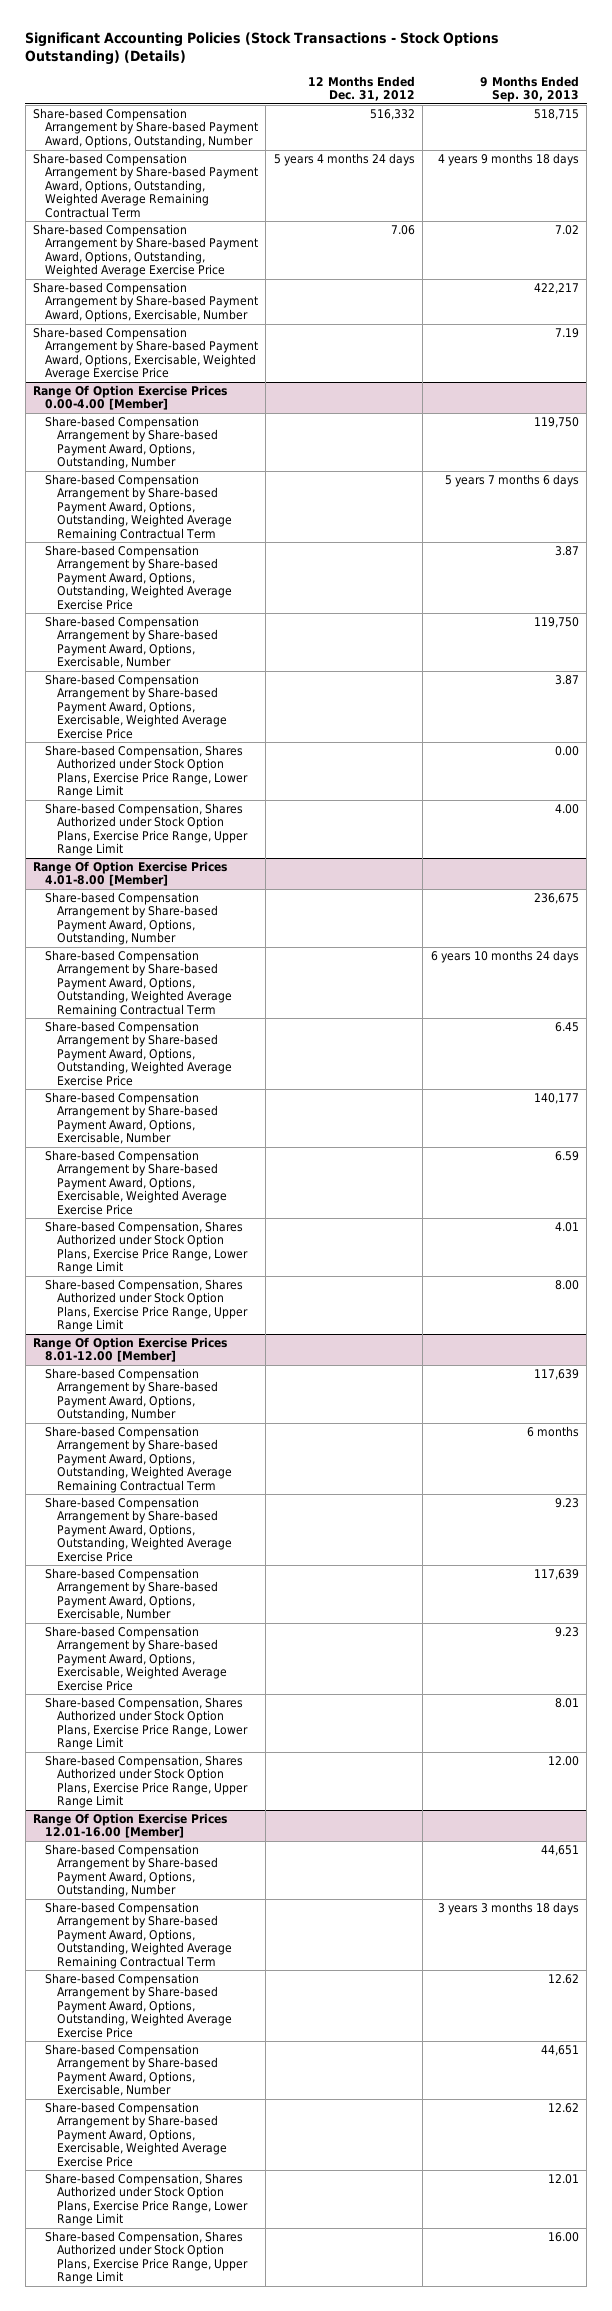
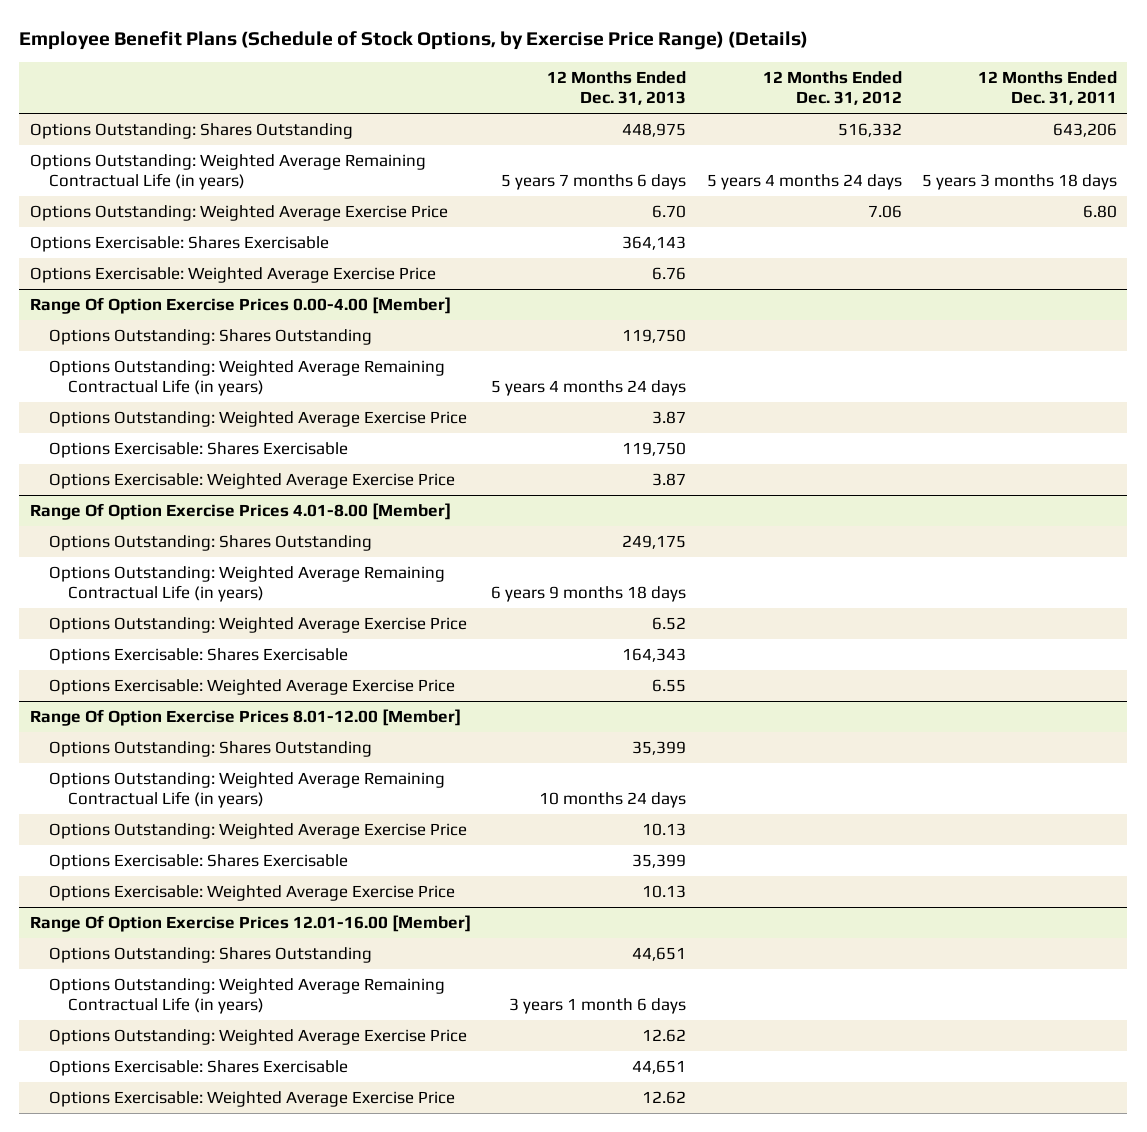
[25,31,500,65] Significant Accounting Policies (Stock Transactions - Stock Options Outstanding) (Details) -> [19,31,809,51] Employee Benefit Plans (Schedule of Stock Options, by Exercise Price Range) (Details)
[479,75,579,102] 9 Months Ended Sep. 30, 2013 -> none
none -> [547,71,687,106] 12 Months Ended Dec. 31, 2013
none -> [977,71,1117,106] 12 Months Ended Dec. 31, 2011
[33,108,258,148] Share-based Compensation Arrangement by Share-based Payment Award, Options, Outstanding, Number -> [29,123,353,140] Options Outstanding: Shares Outstanding
[33,153,258,218] Share-based Compensation Arrangement by Share-based Payment Award, Options, Outstanding, Weighted Average Remaining Contractual Term -> [29,154,426,191] Options Outstanding: Weighted Average Remaining Contractual Life (in years)
[33,224,258,278] Share-based Compensation Arrangement by Share-based Payment Award, Options, Outstanding, Weighted Average Exercise Price -> [29,205,448,222] Options Outstanding: Weighted Average Exercise Price
[33,282,258,322] Share-based Compensation Arrangement by Share-based Payment Award, Options, Exercisable, Number -> [29,236,329,253] Options Exercisable: Shares Exercisable
[33,327,258,381] Share-based Compensation Arrangement by Share-based Payment Award, Options, Exercisable, Weighted Average Exercise Price -> [29,267,436,284] Options Exercisable: Weighted Average Exercise Price
[44,745,248,799] Share-based Compensation, Shares Authorized under Stock Option Plans, Exercise Price Range, Lower Range Limit -> none
[44,803,248,857] Share-based Compensation, Shares Authorized under Stock Option Plans, Exercise Price Range, Upper Range Limit -> none
[44,416,218,470] Share-based Compensation Arrangement by Share-based Payment Award, Options, Outstanding, Number -> [48,329,372,346] Options Outstanding: Shares Outstanding
[44,474,232,541] Share-based Compensation Arrangement by Share-based Payment Award, Options, Outstanding, Weighted Average Remaining Contractual Term -> [48,360,445,397] Options Outstanding: Weighted Average Remaining Contractual Life (in years)
[44,545,232,610] Share-based Compensation Arrangement by Share-based Payment Award, Options, Outstanding, Weighted Average Exercise Price -> [48,411,467,428] Options Outstanding: Weighted Average Exercise Price
[44,616,218,669] Share-based Compensation Arrangement by Share-based Payment Award, Options, Exercisable, Number -> [48,442,348,459] Options Exercisable: Shares Exercisable
[44,674,227,739] Share-based Compensation Arrangement by Share-based Payment Award, Options, Exercisable, Weighted Average Exercise Price -> [48,473,455,490] Options Exercisable: Weighted Average Exercise Price
[44,1221,248,1275] Share-based Compensation, Shares Authorized under Stock Option Plans, Exercise Price Range, Lower Range Limit -> none
[44,1279,248,1333] Share-based Compensation, Shares Authorized under Stock Option Plans, Exercise Price Range, Upper Range Limit -> none
[44,892,218,946] Share-based Compensation Arrangement by Share-based Payment Award, Options, Outstanding, Number -> [48,535,372,552] Options Outstanding: Shares Outstanding
[44,950,232,1017] Share-based Compensation Arrangement by Share-based Payment Award, Options, Outstanding, Weighted Average Remaining Contractual Term -> [48,566,445,603] Options Outstanding: Weighted Average Remaining Contractual Life (in years)
[44,1021,232,1086] Share-based Compensation Arrangement by Share-based Payment Award, Options, Outstanding, Weighted Average Exercise Price -> [48,617,467,634] Options Outstanding: Weighted Average Exercise Price
[44,1092,218,1145] Share-based Compensation Arrangement by Share-based Payment Award, Options, Exercisable, Number -> [48,648,348,665] Options Exercisable: Shares Exercisable
[44,1150,227,1215] Share-based Compensation Arrangement by Share-based Payment Award, Options, Exercisable, Weighted Average Exercise Price -> [48,679,455,696] Options Exercisable: Weighted Average Exercise Price
[44,1697,248,1751] Share-based Compensation, Shares Authorized under Stock Option Plans, Exercise Price Range, Lower Range Limit -> none
[44,1755,248,1809] Share-based Compensation, Shares Authorized under Stock Option Plans, Exercise Price Range, Upper Range Limit -> none
[44,1368,218,1422] Share-based Compensation Arrangement by Share-based Payment Award, Options, Outstanding, Number -> [48,741,372,758] Options Outstanding: Shares Outstanding
[44,1426,232,1493] Share-based Compensation Arrangement by Share-based Payment Award, Options, Outstanding, Weighted Average Remaining Contractual Term -> [48,772,445,809] Options Outstanding: Weighted Average Remaining Contractual Life (in years)
[44,1497,232,1562] Share-based Compensation Arrangement by Share-based Payment Award, Options, Outstanding, Weighted Average Exercise Price -> [48,823,467,840] Options Outstanding: Weighted Average Exercise Price
[44,1568,218,1621] Share-based Compensation Arrangement by Share-based Payment Award, Options, Exercisable, Number -> [48,854,348,871] Options Exercisable: Shares Exercisable
[44,1626,227,1691] Share-based Compensation Arrangement by Share-based Payment Award, Options, Exercisable, Weighted Average Exercise Price -> [48,885,455,902] Options Exercisable: Weighted Average Exercise Price
[44,2173,248,2227] Share-based Compensation, Shares Authorized under Stock Option Plans, Exercise Price Range, Lower Range Limit -> none
[44,2231,248,2285] Share-based Compensation, Shares Authorized under Stock Option Plans, Exercise Price Range, Upper Range Limit -> none
[44,1844,218,1898] Share-based Compensation Arrangement by Share-based Payment Award, Options, Outstanding, Number -> [48,947,372,964] Options Outstanding: Shares Outstanding
[44,1902,232,1969] Share-based Compensation Arrangement by Share-based Payment Award, Options, Outstanding, Weighted Average Remaining Contractual Term -> [48,978,445,1015] Options Outstanding: Weighted Average Remaining Contractual Life (in years)
[44,1973,232,2038] Share-based Compensation Arrangement by Share-based Payment Award, Options, Outstanding, Weighted Average Exercise Price -> [48,1029,467,1046] Options Outstanding: Weighted Average Exercise Price
[44,2044,218,2097] Share-based Compensation Arrangement by Share-based Payment Award, Options, Exercisable, Number -> [48,1060,348,1077] Options Exercisable: Shares Exercisable
[44,2102,227,2167] Share-based Compensation Arrangement by Share-based Payment Award, Options, Exercisable, Weighted Average Exercise Price -> [48,1091,455,1108] Options Exercisable: Weighted Average Exercise Price

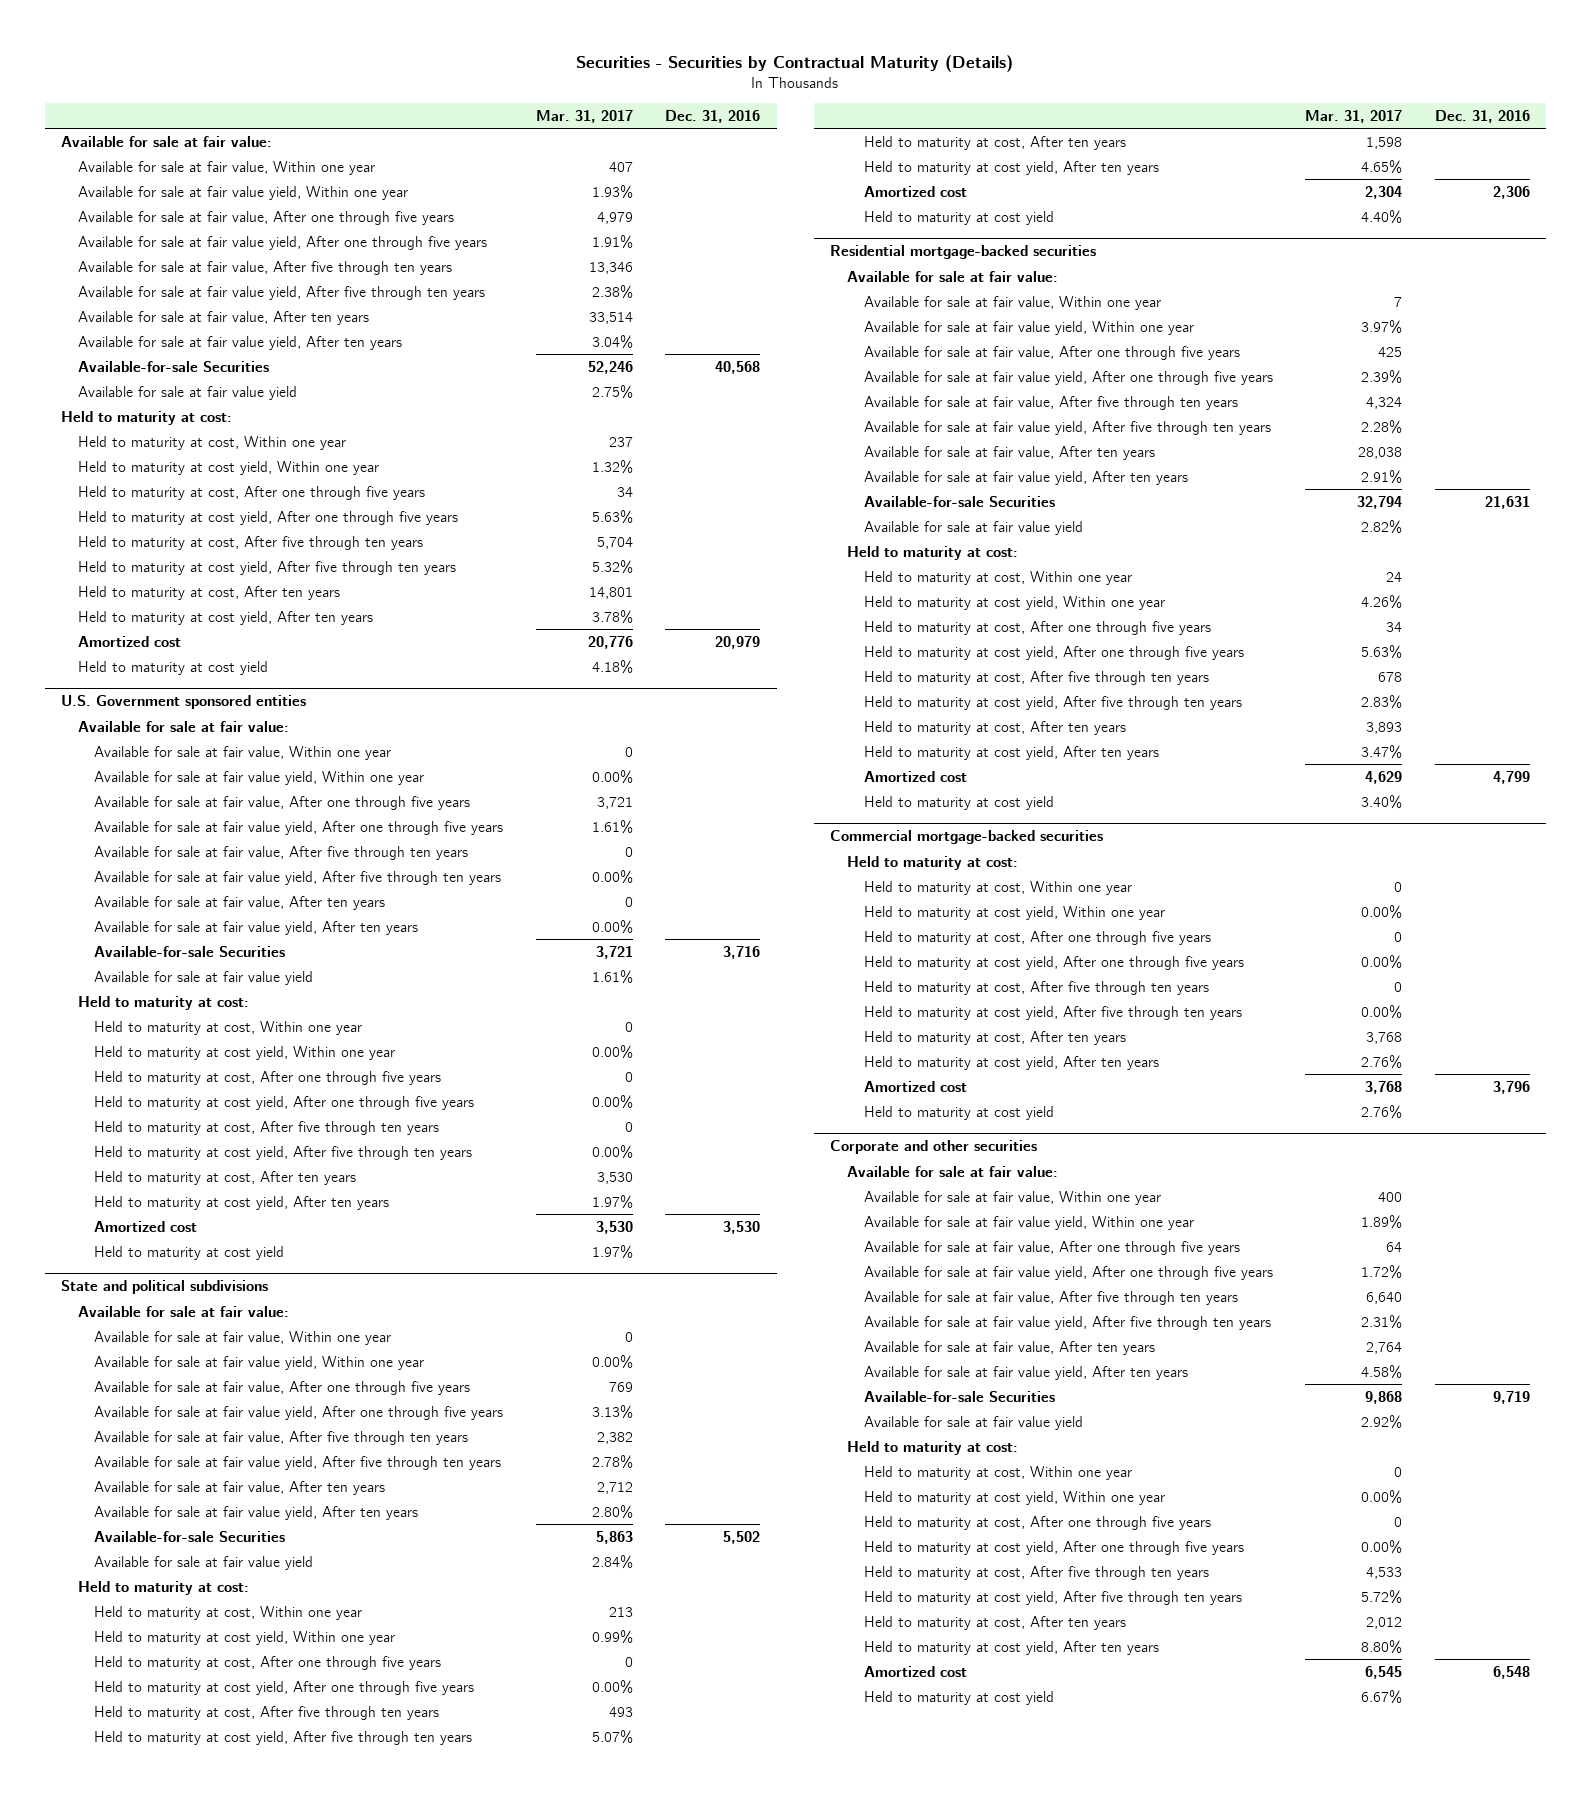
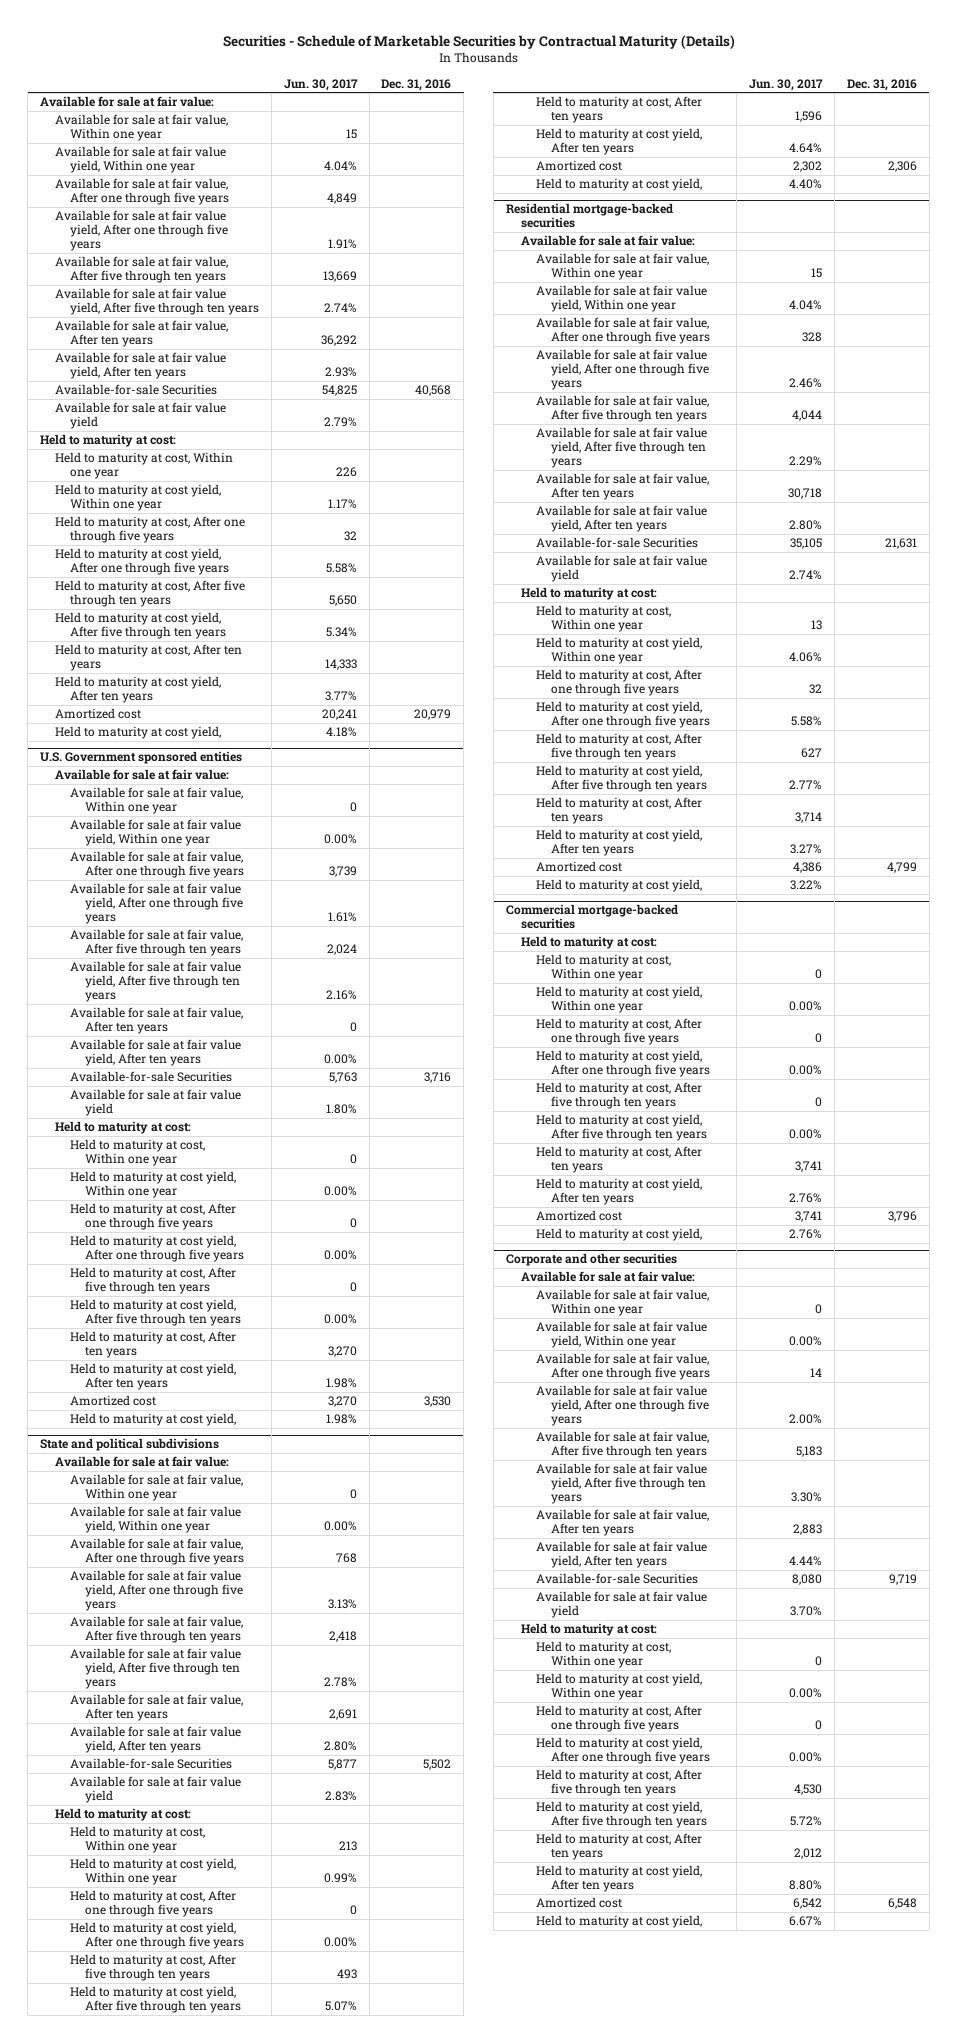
[576,54,1014,72] Securities - Securities by Contractual Maturity (Details) -> [222,35,735,50] Securities - Schedule of Marketable Securities by Contractual Maturity (Details)
[535,109,633,123] Mar. 31, 2017 -> none
none -> [283,78,358,91] Jun. 30, 2017
[77,660,268,675] Held to maturity at cost yield -> [55,726,222,740] Held to maturity at cost yield,
[94,1245,285,1260] Held to maturity at cost yield -> [70,1413,237,1427] Held to maturity at cost yield,
[863,210,1054,225] Held to maturity at cost yield -> [535,178,702,192] Held to maturity at cost yield,
[863,795,1054,810] Held to maturity at cost yield -> [535,879,702,893] Held to maturity at cost yield,
[863,1105,1054,1120] Held to maturity at cost yield -> [535,1228,702,1242] Held to maturity at cost yield,
[863,1690,1054,1705] Held to maturity at cost yield -> [535,1915,702,1929] Held to maturity at cost yield,

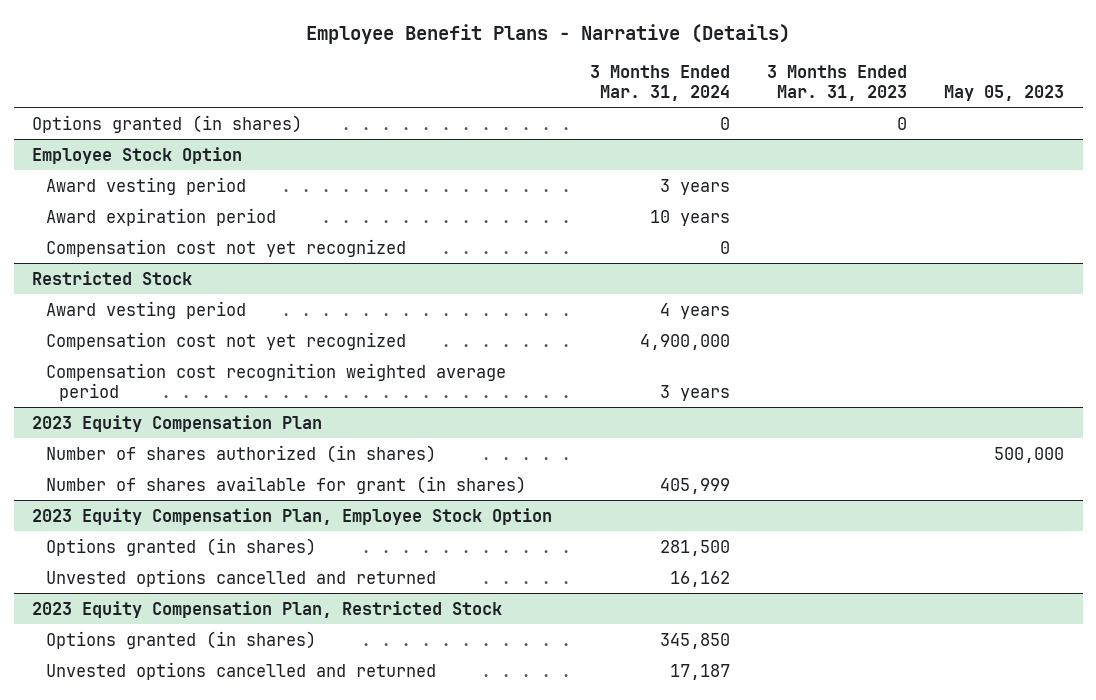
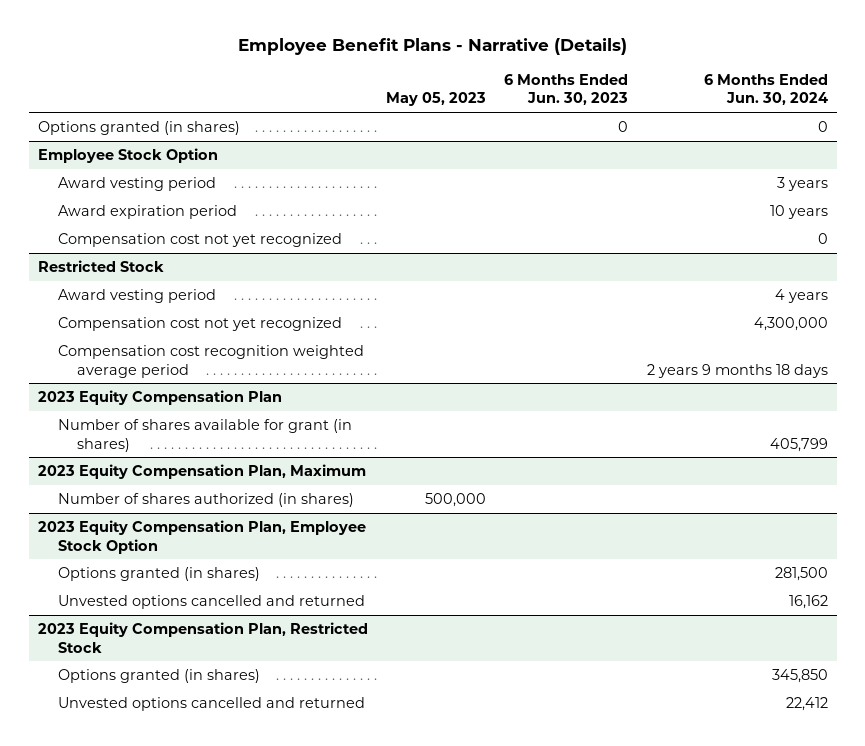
[589,64,730,102] 3 Months Ended Mar. 31, 2024 -> none
[766,64,907,102] 3 Months Ended Mar. 31, 2023 -> none
none -> [504,74,629,106] 6 Months Ended Jun. 30, 2023
none -> [703,74,828,106] 6 Months Ended Jun. 30, 2024
[45,444,436,463] Number of shares authorized (in shares) -> none
none -> [37,464,366,480] 2023 Equity Compensation Plan, Maximum
none -> [57,493,354,508] Number of shares authorized (in shares)

